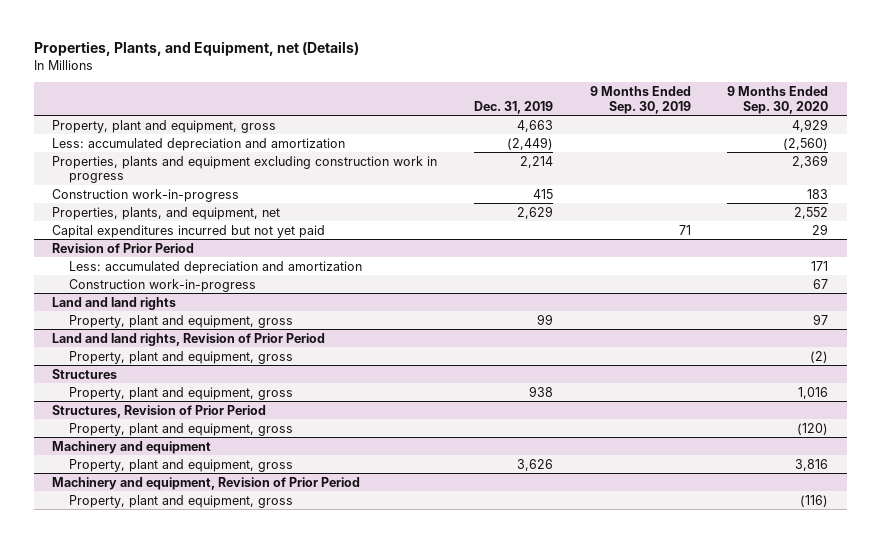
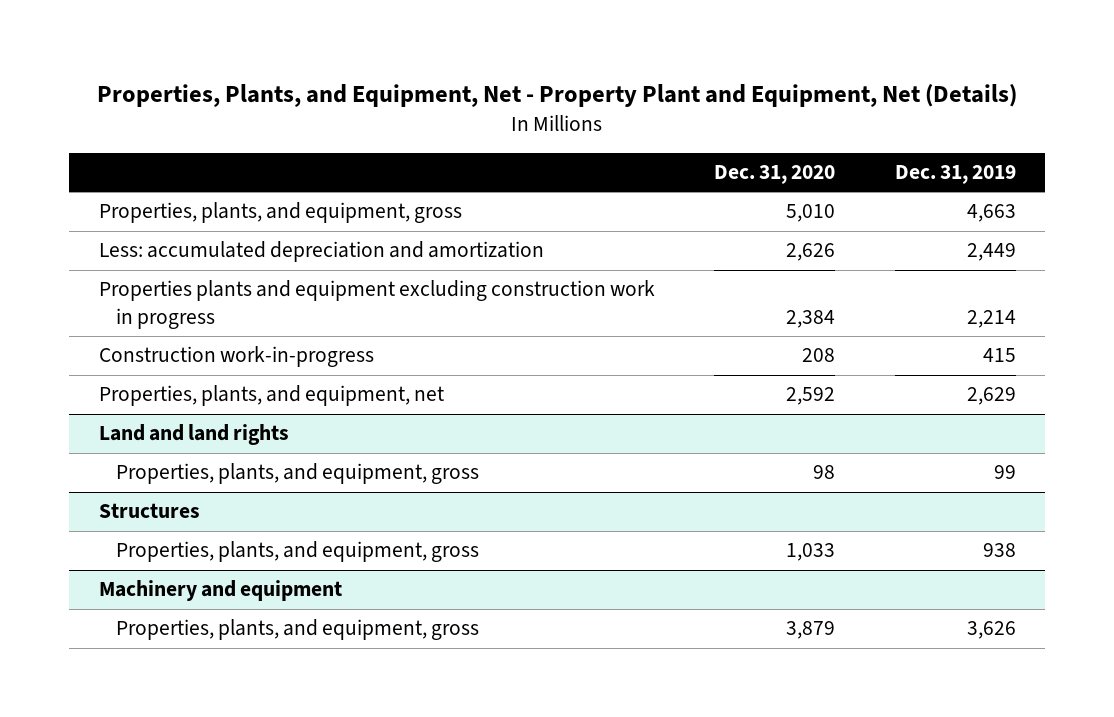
[34,41,360,57] Properties, Plants, and Equipment, net (Details) -> [97,84,1018,108] Properties, Plants, and Equipment, Net - Property Plant and Equipment, Net (Details)
[589,85,691,114] 9 Months Ended Sep. 30, 2019 -> none
[727,85,829,114] 9 Months Ended Sep. 30, 2020 -> none
none -> [714,165,836,185] Dec. 31, 2020
[52,119,277,133] Property, plant and equipment, gross -> [98,202,462,224] Properties, plants, and equipment, gross
[507,136,554,150] (2,449) -> [966,243,1016,262] 2,449
[52,155,438,184] Properties, plants and equipment excluding construction work in progress -> [98,280,655,330] Properties plants and equipment excluding construction work in progress
[52,224,326,238] Capital expenditures incurred but not yet paid -> none
[52,242,195,253] Revision of Prior Period -> none
[69,260,363,274] Less: accumulated depreciation and amortization -> none
[69,278,257,292] Construction work-in-progress -> none
[52,332,326,346] Land and land rights, Revision of Prior Period -> none
[69,350,294,364] Property, plant and equipment, gross -> none
[69,314,294,328] Property, plant and equipment, gross -> [116,463,480,485] Properties, plants, and equipment, gross
[52,404,267,418] Structures, Revision of Prior Period -> none
[69,422,294,436] Property, plant and equipment, gross -> none
[69,386,294,400] Property, plant and equipment, gross -> [116,541,480,563] Properties, plants, and equipment, gross
[52,476,361,490] Machinery and equipment, Revision of Prior Period -> none
[69,494,294,508] Property, plant and equipment, gross -> none
[69,458,294,472] Property, plant and equipment, gross -> [116,619,480,641] Properties, plants, and equipment, gross

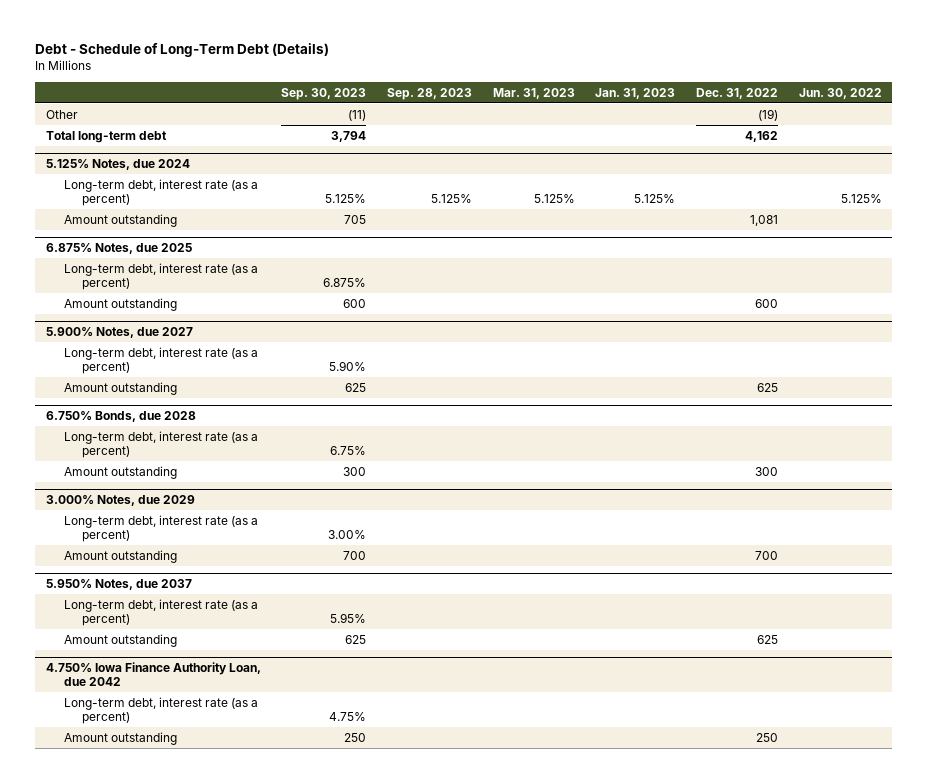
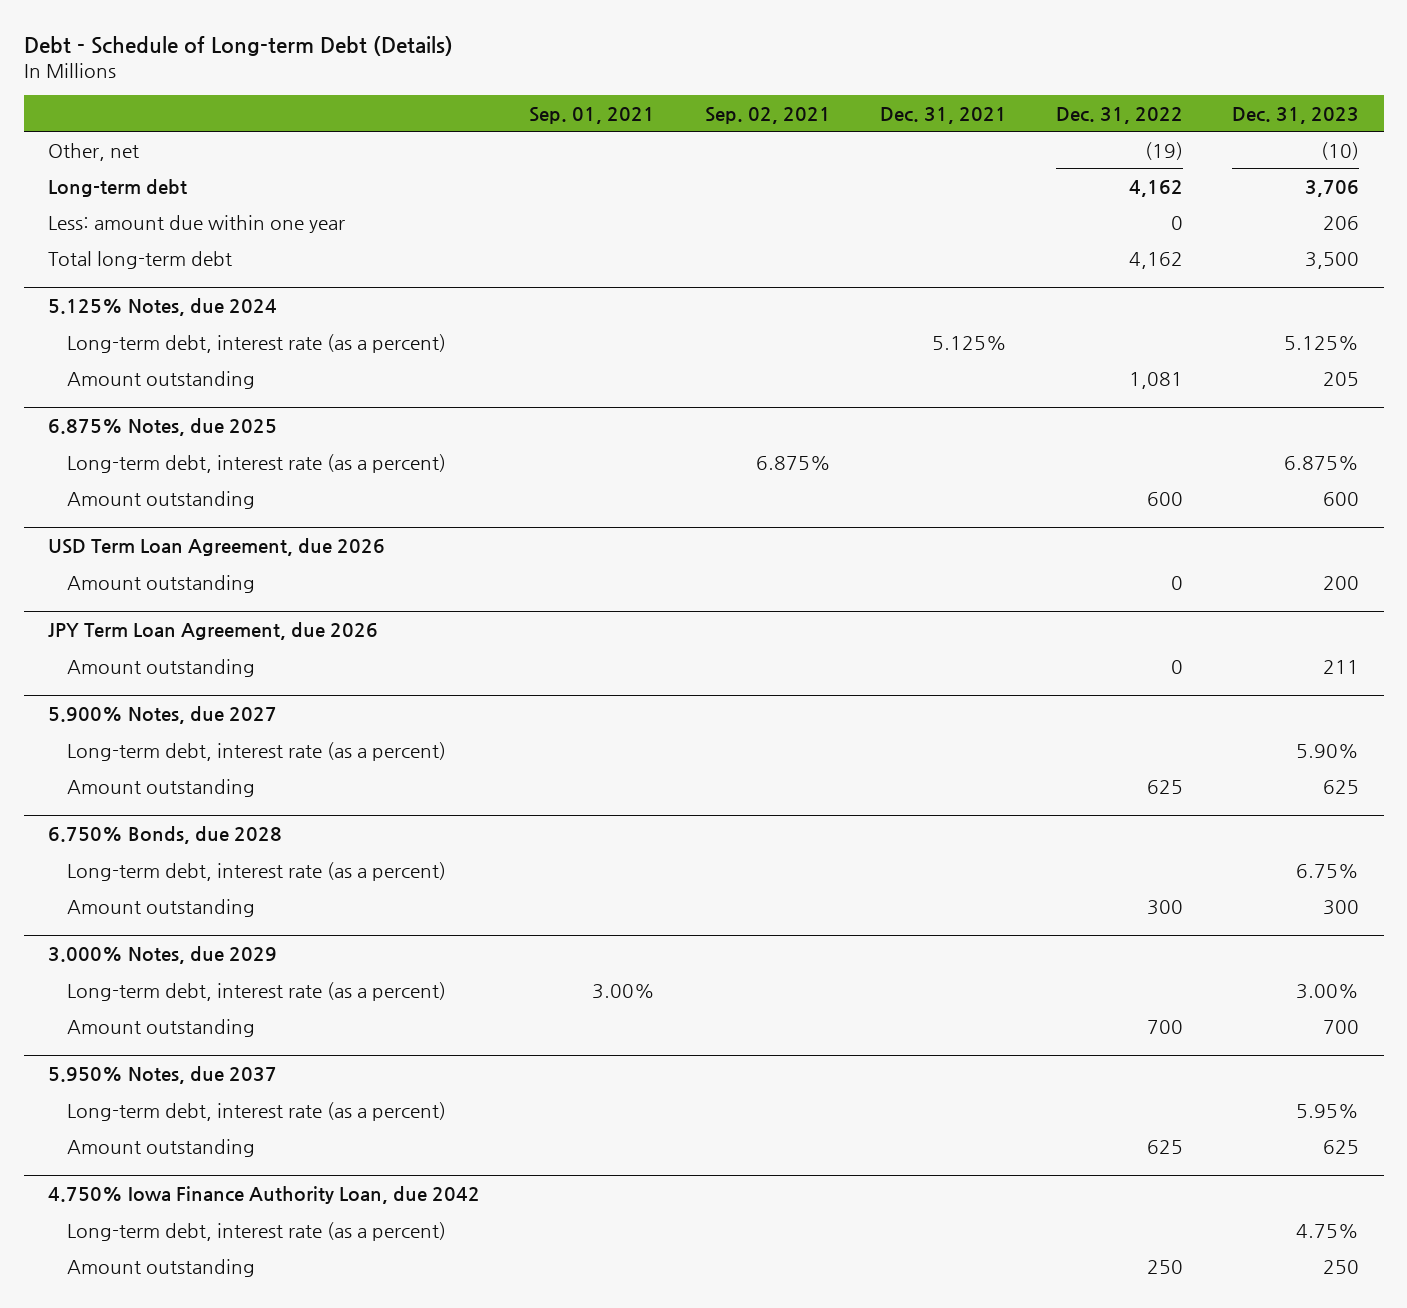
[35,42,330,57] Debt - Schedule of Long-Term Debt (Details) -> [23,36,453,57] Debt - Schedule of Long-term Debt (Details)
[281,87,367,100] Sep. 30, 2023 -> none
[386,87,472,100] Sep. 28, 2023 -> none
[492,87,575,99] Mar. 31, 2023 -> none
[595,87,676,99] Jan. 31, 2023 -> none
[798,87,882,99] Jun. 30, 2022 -> none
none -> [529,106,656,124] Sep. 01, 2021
none -> [704,106,831,124] Sep. 02, 2021
none -> [879,106,1007,124] Dec. 31, 2021
none -> [1231,106,1359,124] Dec. 31, 2023
[45,109,78,119] Other -> [48,142,140,161] Other, net
none -> [48,178,188,197] Long-term debt
none -> [48,214,346,233] Less: amount due within one year
none -> [48,537,386,556] USD Term Loan Agreement, due 2026
none -> [66,574,255,593] Amount outstanding
none -> [48,621,379,640] JPY Term Loan Agreement, due 2026
none -> [66,658,255,677] Amount outstanding

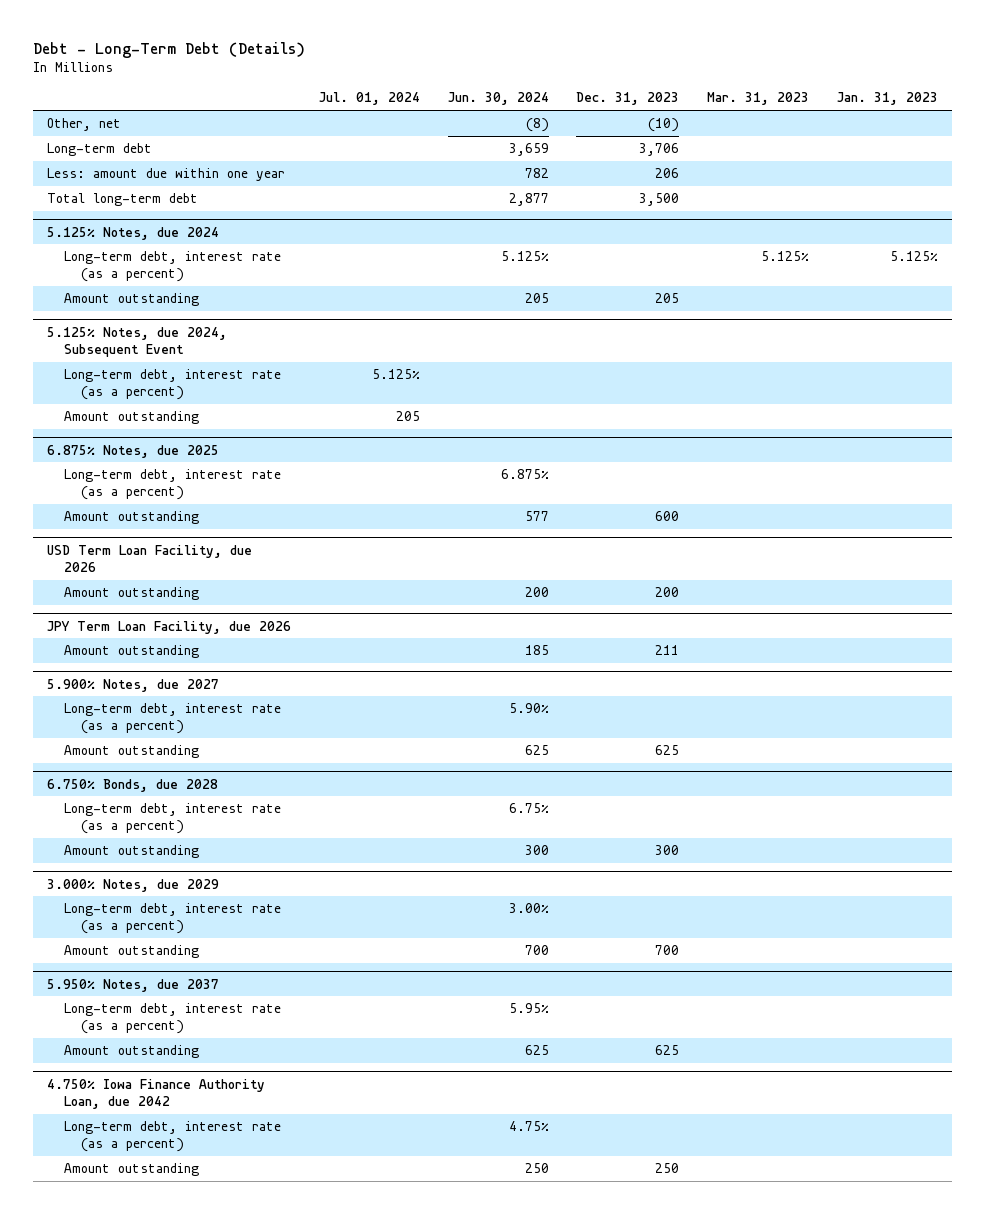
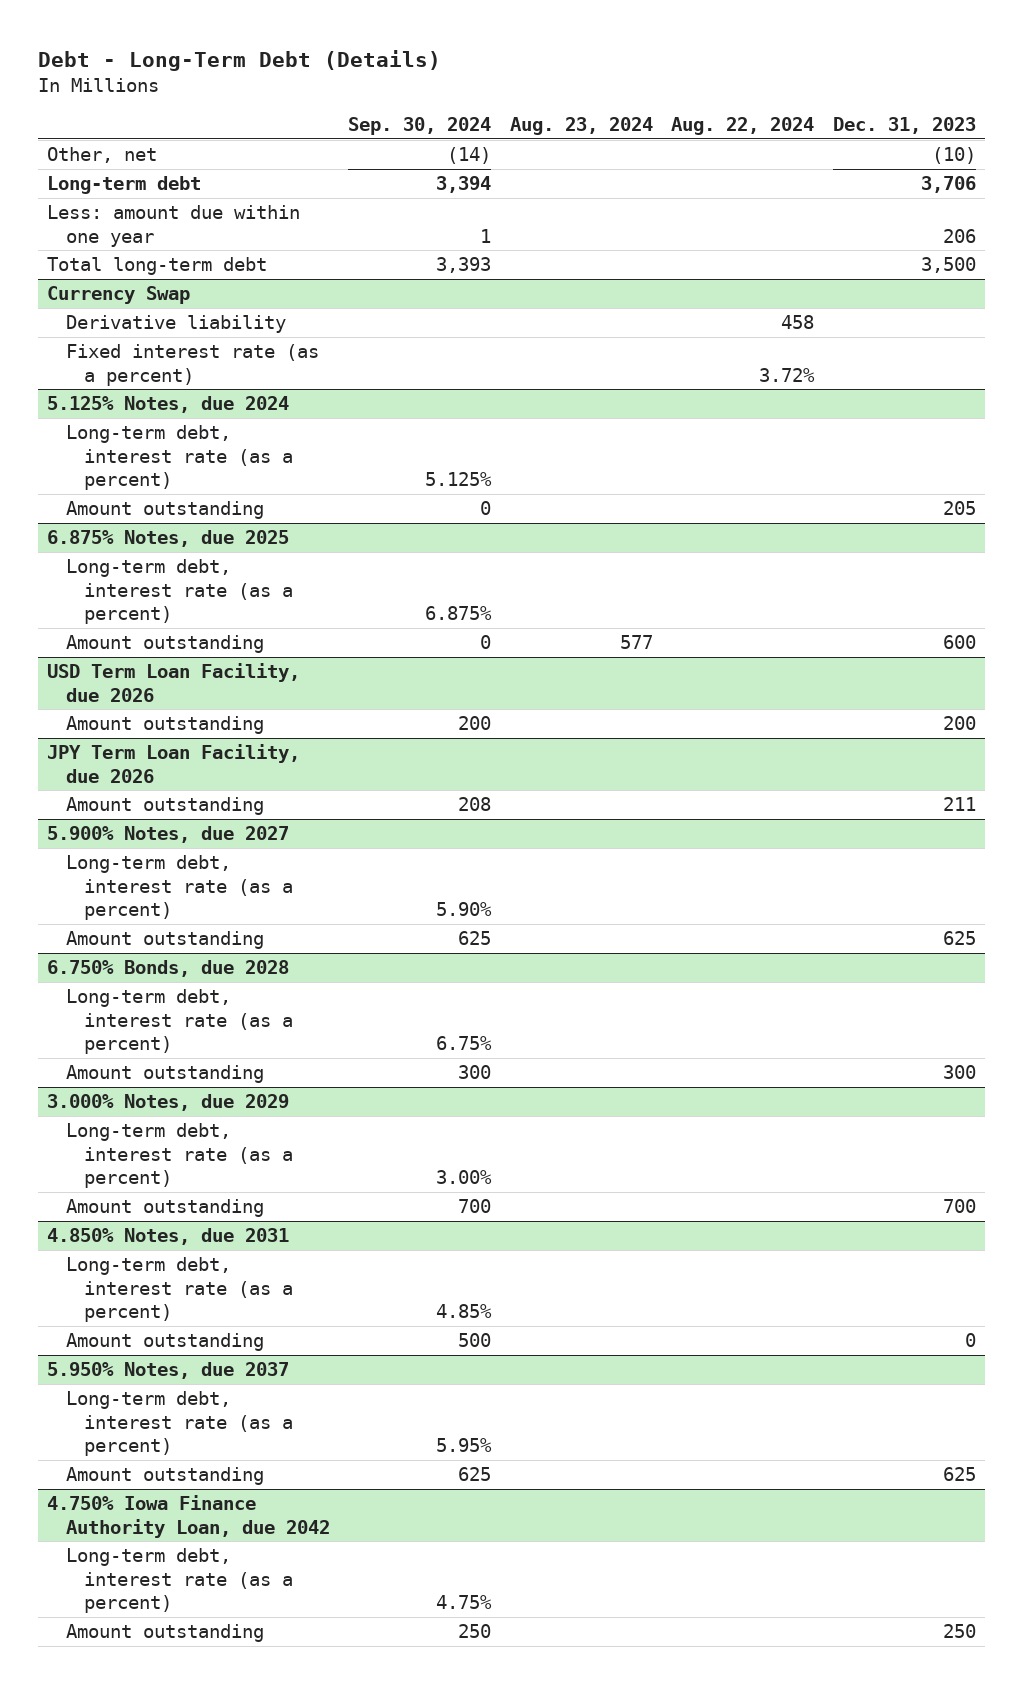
[318,92,420,106] Jul. 01, 2024 -> none
[447,92,549,106] Jun. 30, 2024 -> none
[707,92,810,106] Mar. 31, 2023 -> none
[837,92,939,106] Jan. 31, 2023 -> none
none -> [348,117,492,136] Sep. 30, 2024
none -> [509,117,653,136] Aug. 23, 2024
none -> [671,117,815,136] Aug. 22, 2024
none -> [47,286,191,305] Currency Swap
none -> [65,315,286,334] Derivative liability
none -> [65,344,319,386] Fixed interest rate (as a percent)
[46,326,227,358] 5.125% Notes, due 2024, Subsequent Event -> none
[63,368,281,401] Long-term debt, interest rate (as a percent) -> none
[63,410,199,424] Amount outstanding -> none
none -> [47,1228,290,1246] 4.850% Notes, due 2031
none -> [65,1257,294,1323] Long-term debt, interest rate (as a percent)
none -> [65,1333,264,1352] Amount outstanding

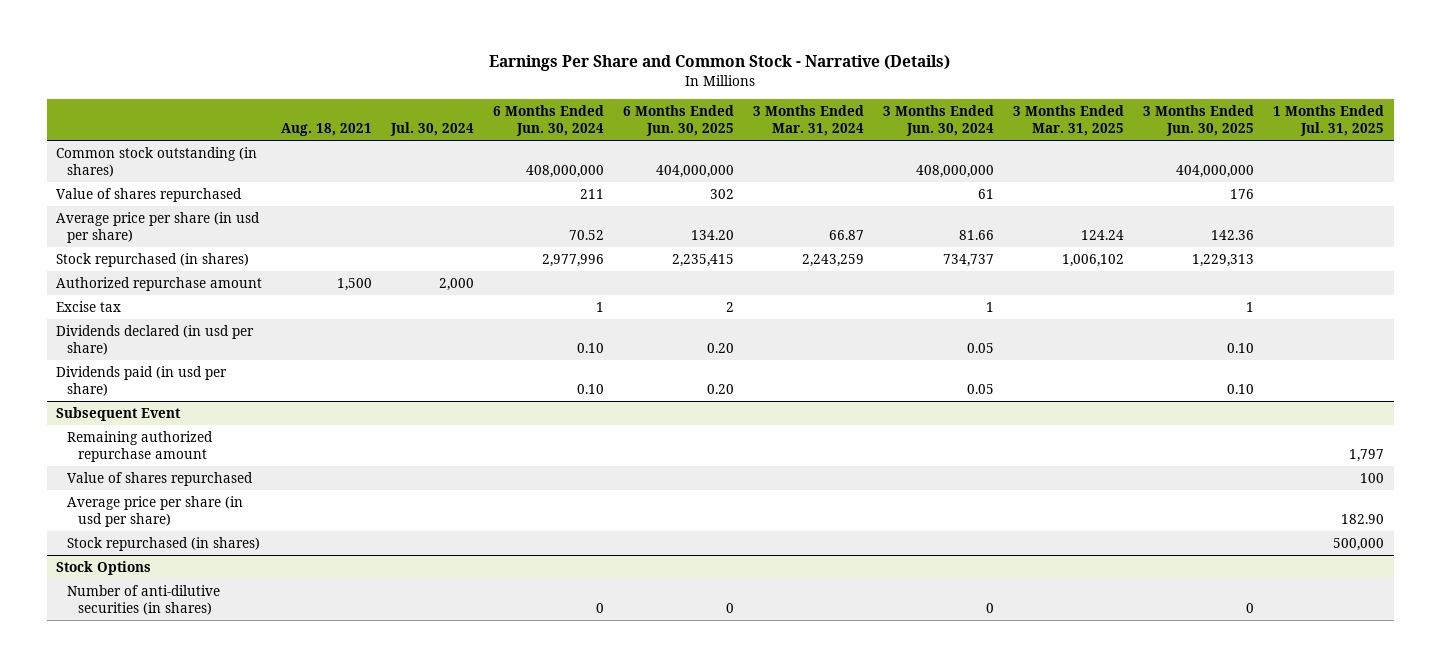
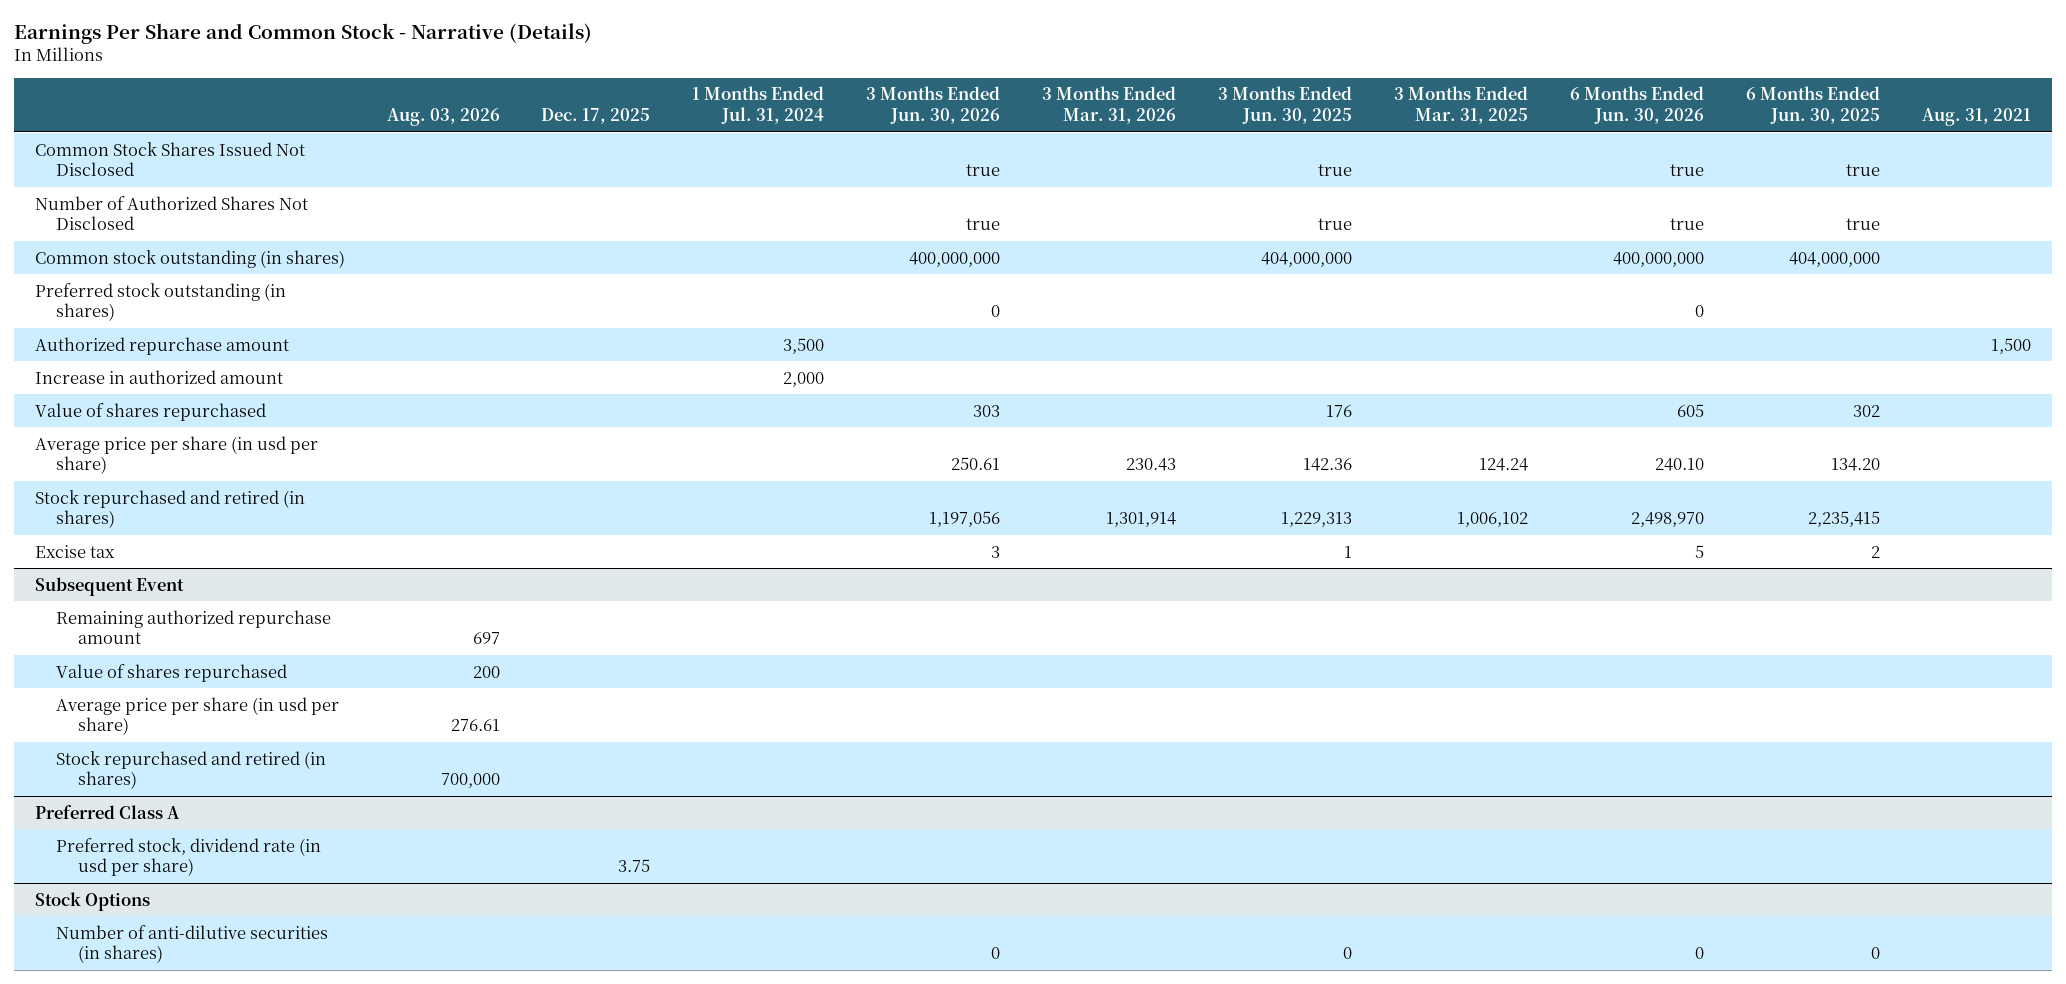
[281,122,373,136] Aug. 18, 2021 -> none
[390,121,475,136] Jul. 30, 2024 -> none
[493,105,605,136] 6 Months Ended Jun. 30, 2024 -> none
[753,105,865,136] 3 Months Ended Mar. 31, 2024 -> none
[883,105,995,136] 3 Months Ended Jun. 30, 2024 -> none
[1273,105,1385,136] 1 Months Ended Jul. 31, 2025 -> none
none -> [386,108,500,127] Aug. 03, 2026
none -> [541,108,651,125] Dec. 17, 2025
none -> [692,86,825,125] 1 Months Ended Jul. 31, 2024
none -> [866,86,1001,125] 3 Months Ended Jun. 30, 2026
none -> [1042,86,1177,125] 3 Months Ended Mar. 31, 2026
none -> [1570,86,1705,125] 6 Months Ended Jun. 30, 2026
none -> [1922,108,2032,127] Aug. 31, 2021
none -> [34,141,305,177] Common Stock Shares Issued Not Disclosed
none -> [34,195,308,231] Number of Authorized Shares Not Disclosed
none -> [34,282,286,322] Preferred stock outstanding (in shares)
[56,277,263,292] Authorized repurchase amount -> [34,336,289,355] Authorized repurchase amount
none -> [34,369,283,384] Increase in authorized amount
[56,253,250,268] Stock repurchased (in shares) -> [34,489,305,529] Stock repurchased and retired (in shares)
[56,325,255,355] Dividends declared (in usd per share) -> none
[56,366,228,396] Dividends paid (in usd per share) -> none
[66,537,260,552] Stock repurchased (in shares) -> [56,750,327,790] Stock repurchased and retired (in shares)
none -> [34,804,180,819] Preferred Class A
none -> [56,837,322,877] Preferred stock, dividend rate (in usd per share)

